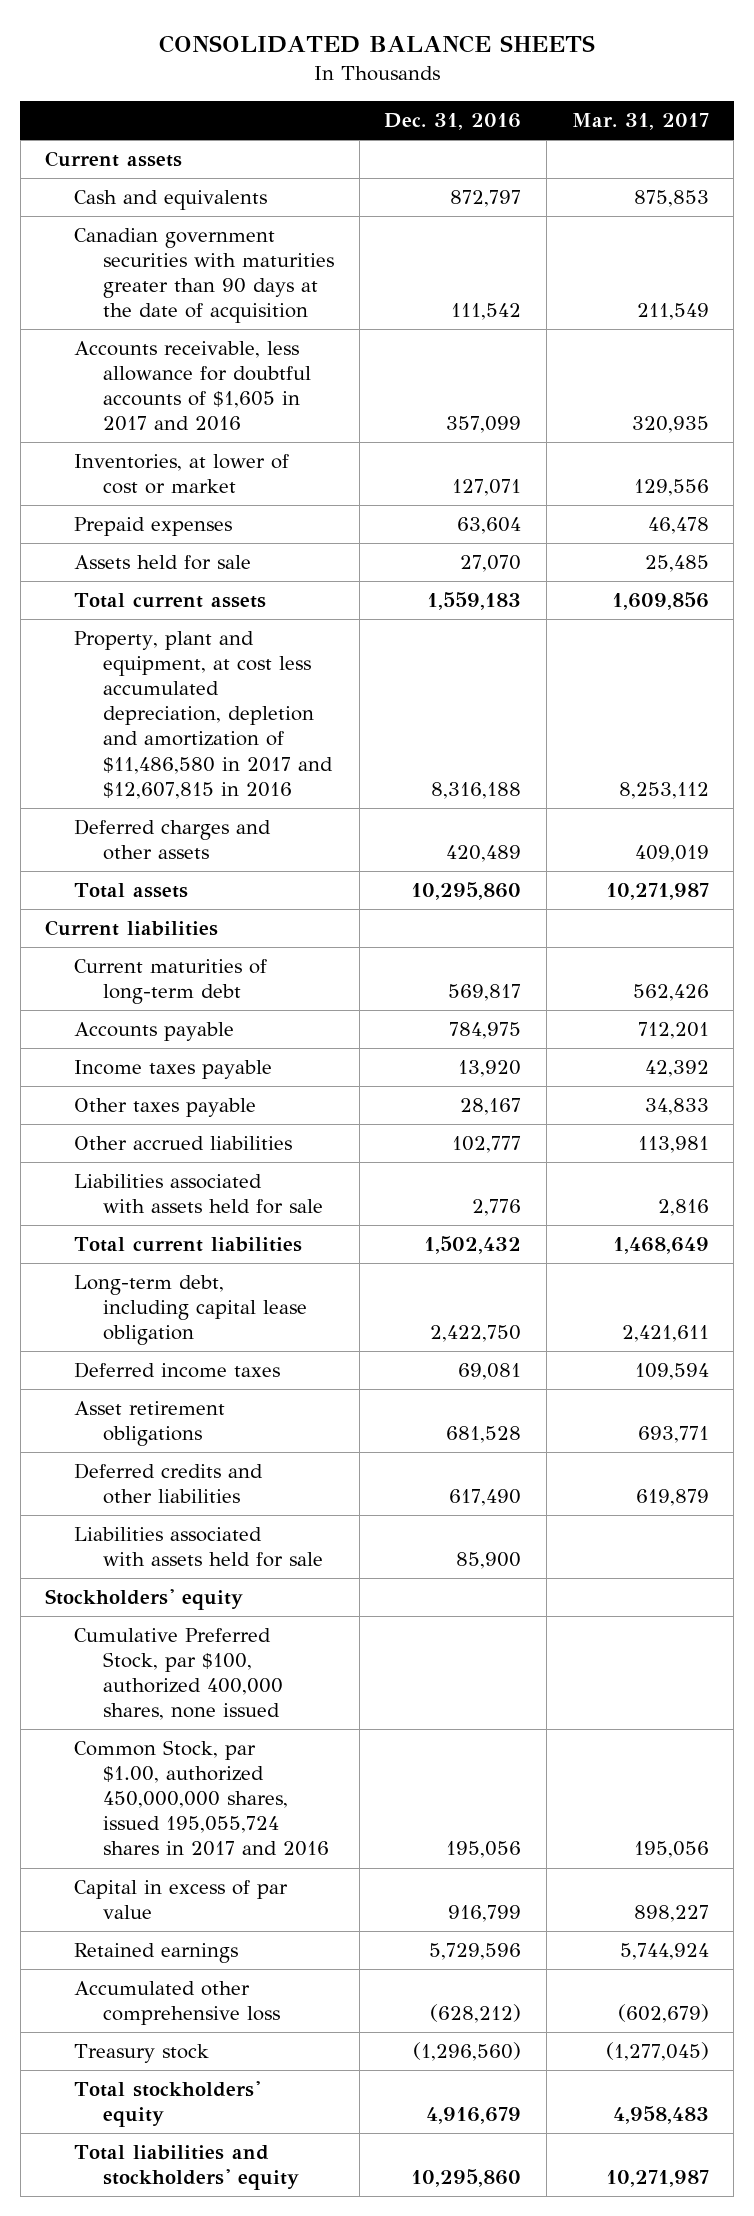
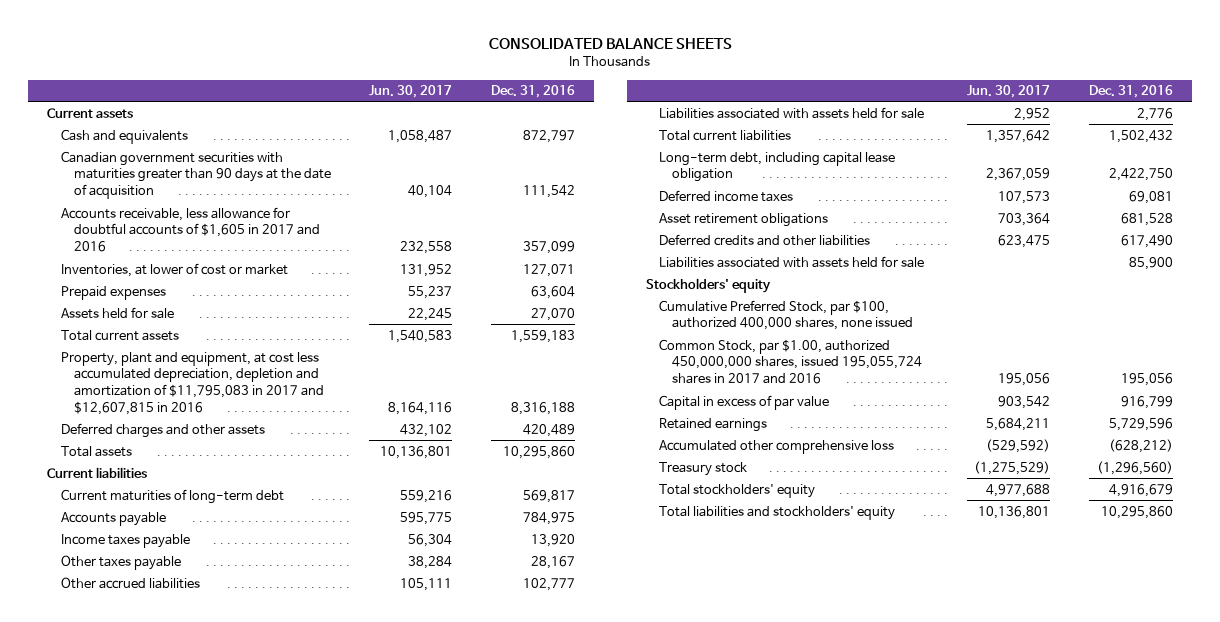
[571,112,709,130] Mar. 31, 2017 -> none
none -> [369,85,453,99] Jun. 30, 2017
[74,631,334,799] Property, plant and equipment, at cost less accumulated depreciation, depletion and amortization of $11,486,580 in 2017 and $12,607,815 in 2016 -> [60,351,324,416] Property, plant and equipment, at cost less accumulated depreciation, depletion and amortization of $11,795,083 in 2017 and $12,607,815 in 2016

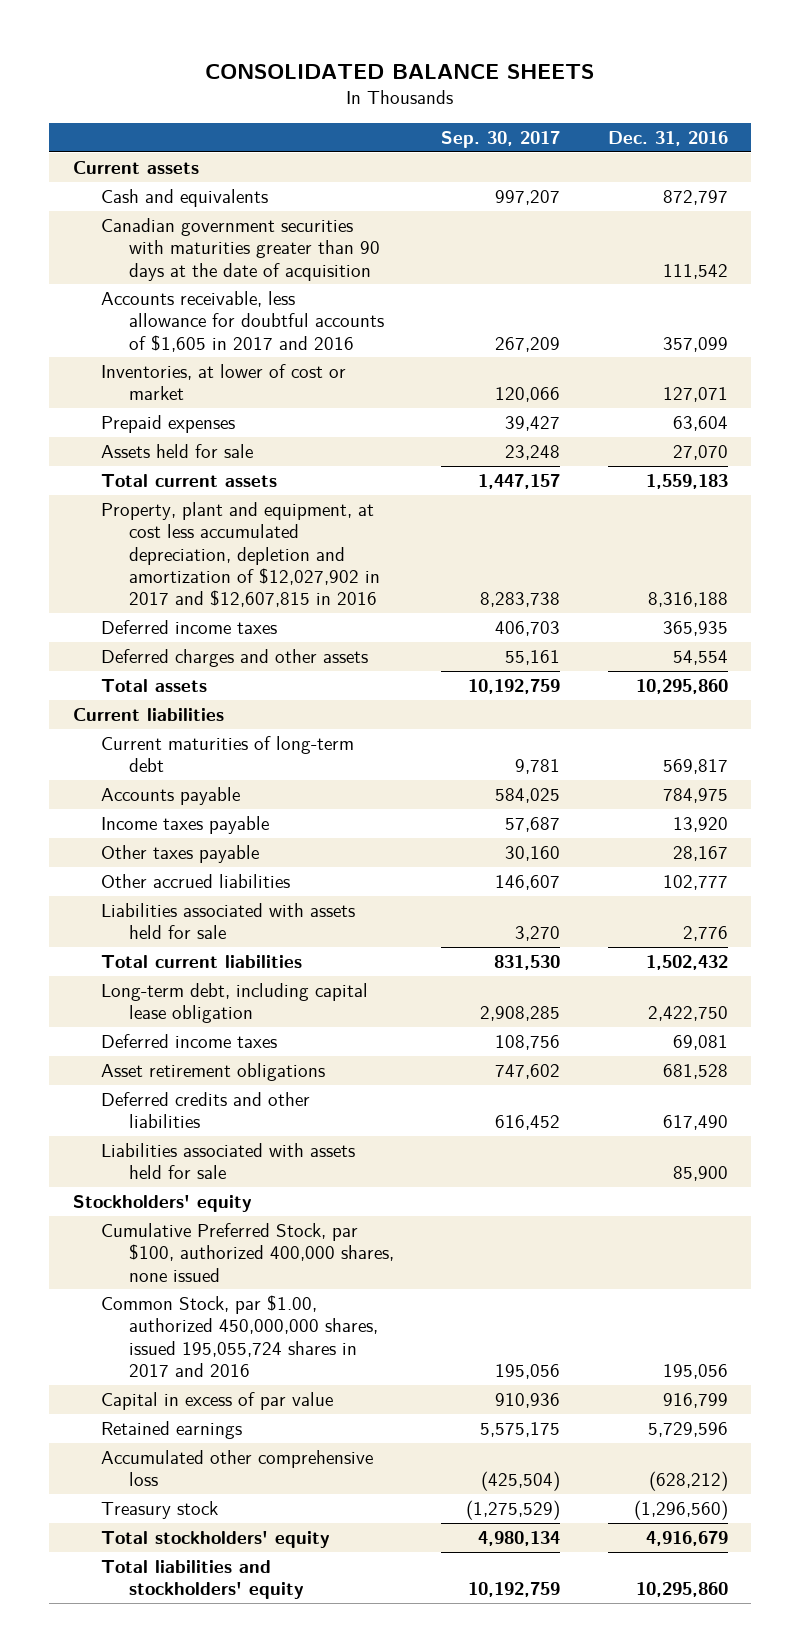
[369,85,453,99] Jun. 30, 2017 -> none
none -> [441,131,561,149] Sep. 30, 2017
[60,351,324,416] Property, plant and equipment, at cost less accumulated depreciation, depletion and amortization of $11,795,083 in 2017 and $12,607,815 in 2016 -> [100,501,380,608] Property, plant and equipment, at cost less accumulated depreciation, depletion and amortization of $12,027,902 in 2017 and $12,607,815 in 2016
none -> [100,619,277,634] Deferred income taxes
[522,423,575,437] 420,489 -> [672,649,728,665] 54,554

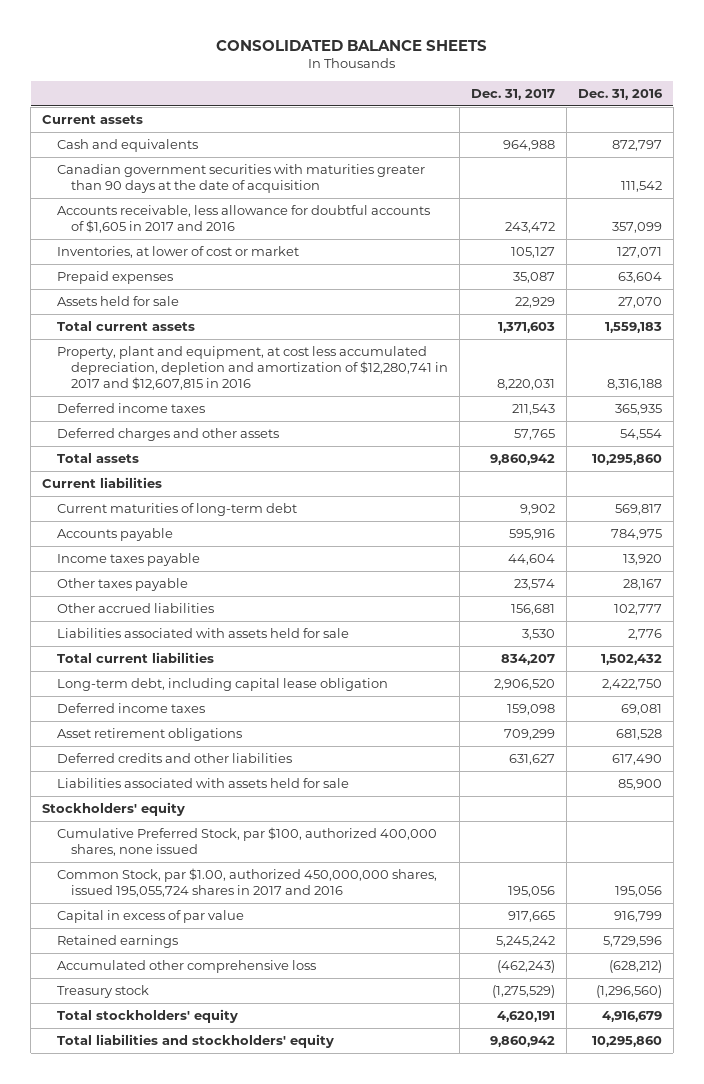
[441,131,561,149] Sep. 30, 2017 -> none
none -> [470,89,555,101] Dec. 31, 2017
[100,501,380,608] Property, plant and equipment, at cost less accumulated depreciation, depletion and amortization of $12,027,902 in 2017 and $12,607,815 in 2016 -> [56,345,448,391] Property, plant and equipment, at cost less accumulated depreciation, depletion and amortization of $12,280,741 in 2017 and $12,607,815 in 2016

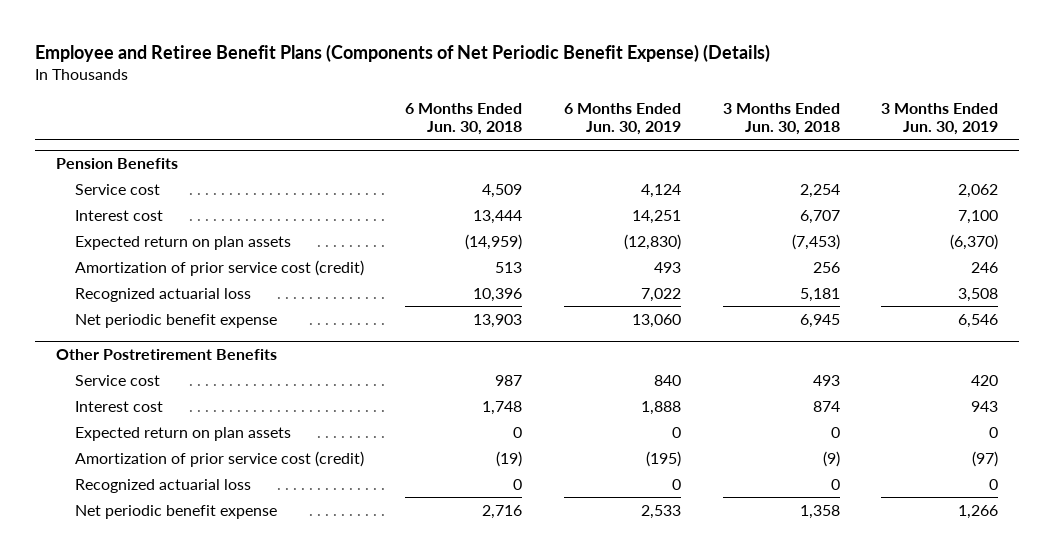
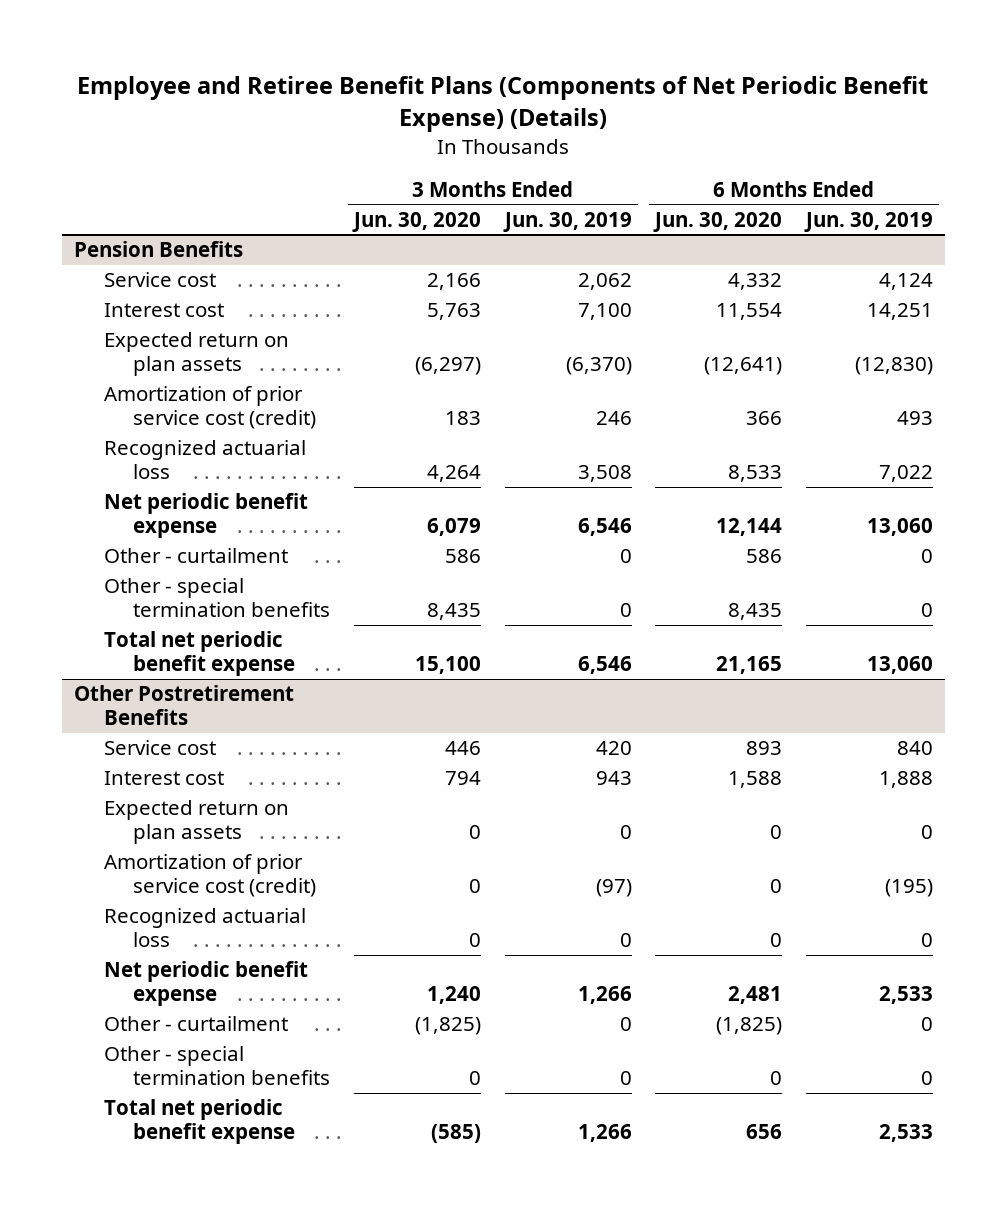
[405,102,523,135] 6 Months Ended Jun. 30, 2018 -> none
[722,102,840,135] 3 Months Ended Jun. 30, 2018 -> none
none -> [352,211,482,232] Jun. 30, 2020
none -> [653,211,783,232] Jun. 30, 2020
none -> [103,548,288,564] Other - curtailment
none -> [103,578,331,618] Other - special termination benefits
none -> [103,631,296,677] Total net periodic benefit expense
none -> [103,1016,288,1032] Other - curtailment
none -> [103,1046,331,1086] Other - special termination benefits
none -> [103,1099,296,1145] Total net periodic benefit expense

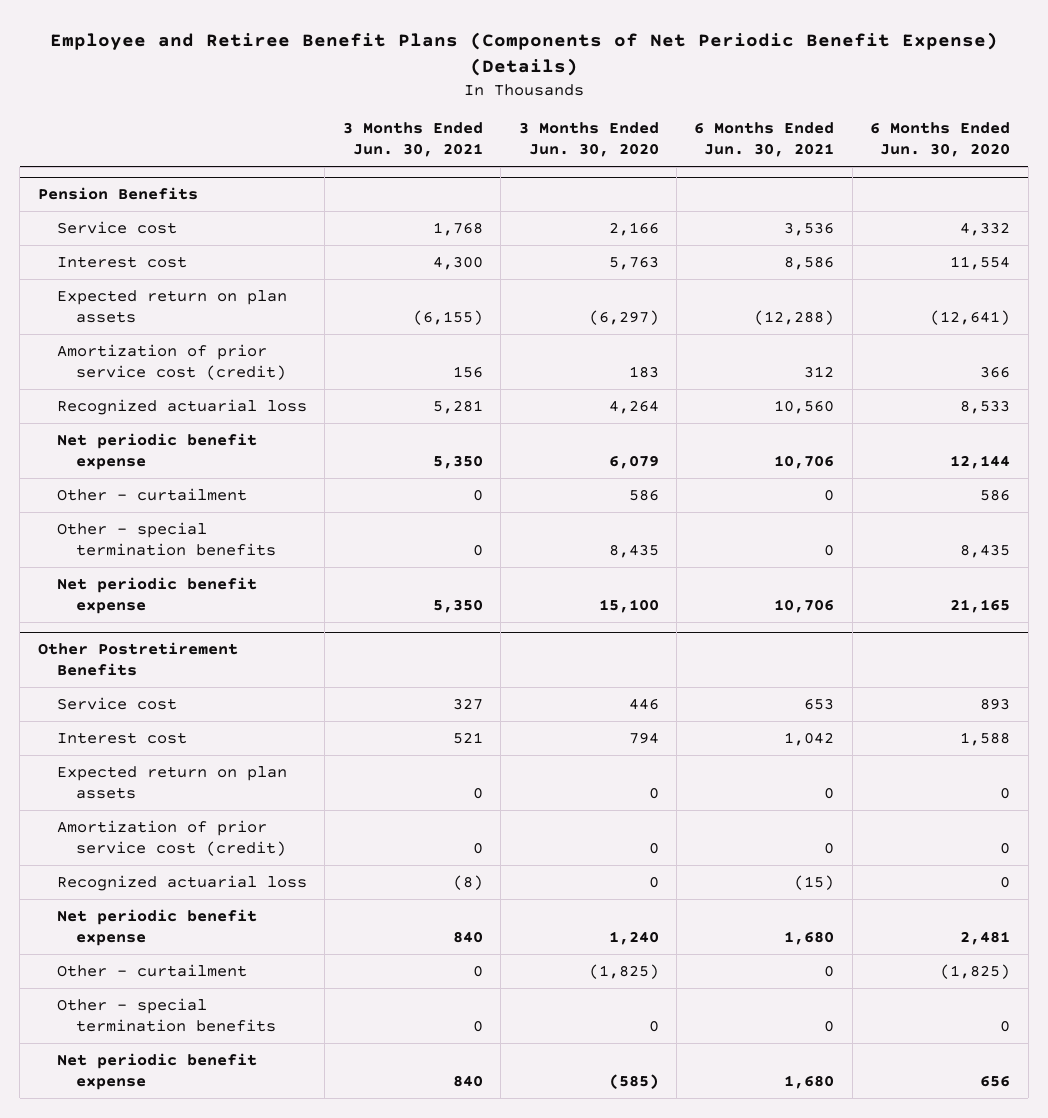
[502,211,632,232] Jun. 30, 2019 -> none
[804,211,934,232] Jun. 30, 2019 -> none
none -> [342,122,483,158] 3 Months Ended Jun. 30, 2021
none -> [694,122,835,158] 6 Months Ended Jun. 30, 2021
[103,631,296,677] Total net periodic benefit expense -> [56,576,257,614] Net periodic benefit expense
[103,1099,296,1145] Total net periodic benefit expense -> [56,1052,257,1090] Net periodic benefit expense

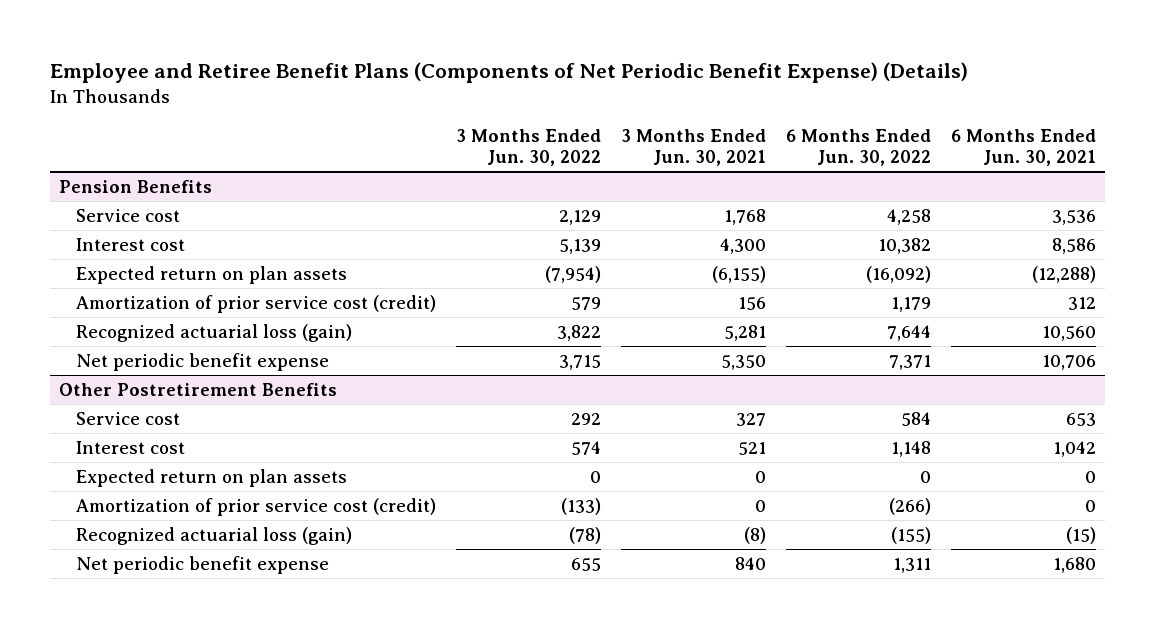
[518,122,659,158] 3 Months Ended Jun. 30, 2020 -> none
[870,122,1011,158] 6 Months Ended Jun. 30, 2020 -> none
none -> [455,128,601,167] 3 Months Ended Jun. 30, 2022
none -> [785,128,931,167] 6 Months Ended Jun. 30, 2022
[56,432,257,470] Net periodic benefit expense -> none
[56,487,247,501] Other - curtailment -> none
[56,521,277,556] Other - special termination benefits -> none
[56,398,307,415] Recognized actuarial loss -> [76,323,353,342] Recognized actuarial loss (gain)
[56,908,257,946] Net periodic benefit expense -> none
[56,963,247,977] Other - curtailment -> none
[56,997,277,1032] Other - special termination benefits -> none
[56,874,307,891] Recognized actuarial loss -> [76,526,353,545] Recognized actuarial loss (gain)

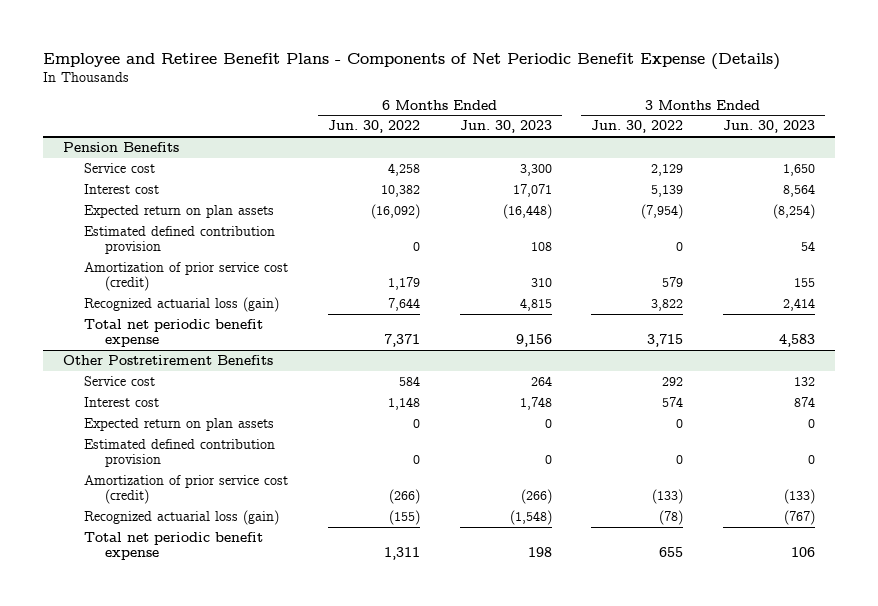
[49,62,968,84] Employee and Retiree Benefit Plans (Components of Net Periodic Benefit Expense) (Details) -> [42,52,780,70] Employee and Retiree Benefit Plans - Components of Net Periodic Benefit Expense (Details)
[620,128,766,167] 3 Months Ended Jun. 30, 2021 -> none
[950,128,1096,167] 6 Months Ended Jun. 30, 2021 -> none
none -> [459,120,552,134] Jun. 30, 2023
none -> [723,120,816,134] Jun. 30, 2023
none -> [84,225,276,255] Estimated defined contribution provision
[76,352,330,371] Net periodic benefit expense -> [84,318,264,348] Total net periodic benefit expense
none -> [84,438,276,468] Estimated defined contribution provision
[76,555,330,574] Net periodic benefit expense -> [84,531,264,561] Total net periodic benefit expense

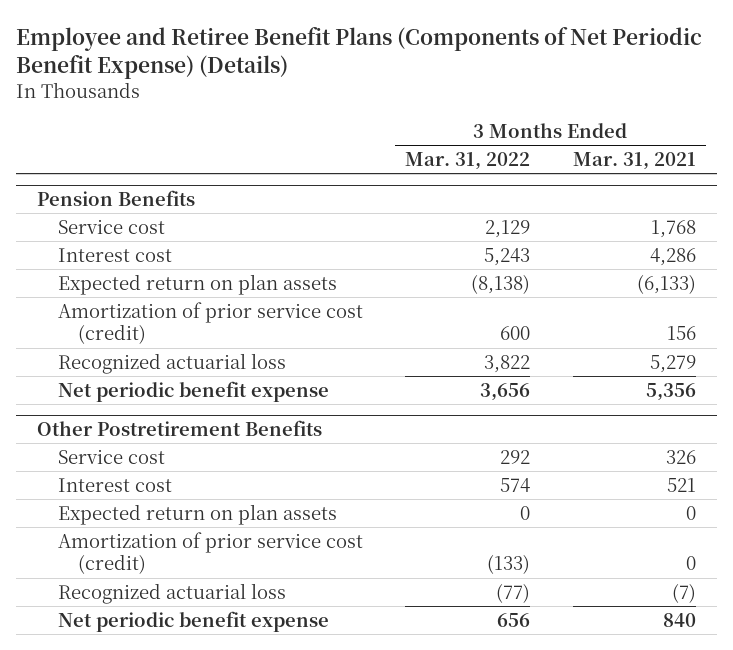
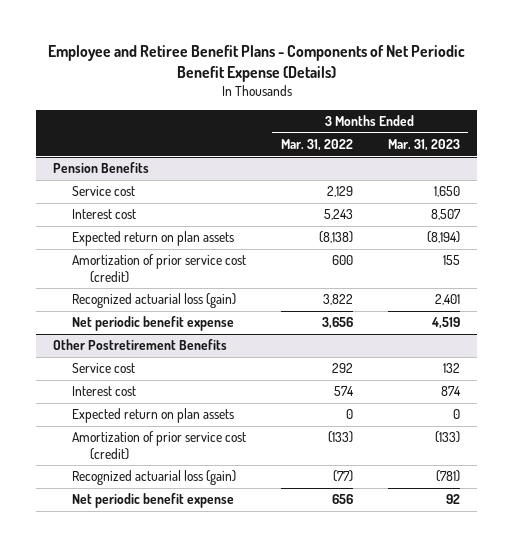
[16,26,703,80] Employee and Retiree Benefit Plans (Components of Net Periodic Benefit Expense) (Details) -> [47,45,465,82] Employee and Retiree Benefit Plans - Components of Net Periodic Benefit Expense (Details)
[572,151,696,170] Mar. 31, 2021 -> none
none -> [387,139,460,152] Mar. 31, 2023
[57,352,286,374] Recognized actuarial loss -> [71,293,236,309] Recognized actuarial loss (gain)
[57,582,286,604] Recognized actuarial loss -> [71,470,236,486] Recognized actuarial loss (gain)

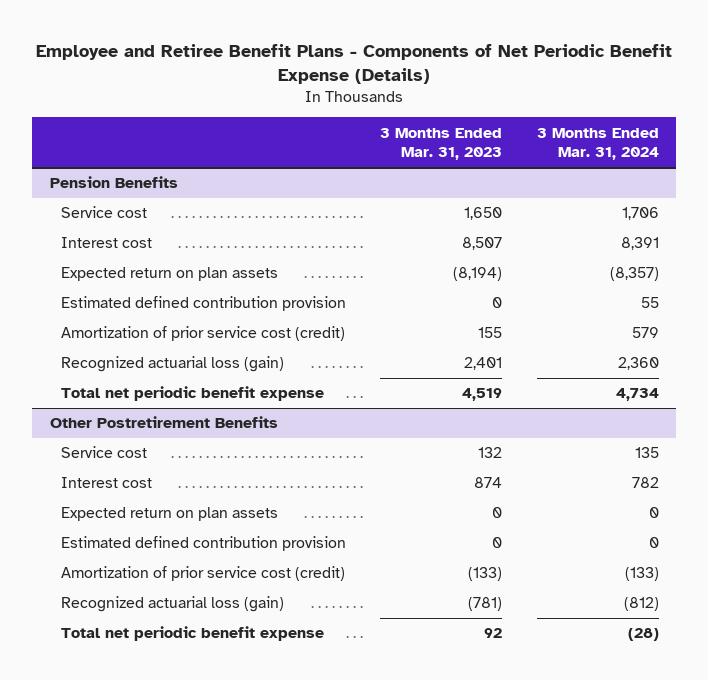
[280,139,353,152] Mar. 31, 2022 -> none
none -> [536,127,659,161] 3 Months Ended Mar. 31, 2024
none -> [60,296,346,312] Estimated defined contribution provision
[71,316,234,332] Net periodic benefit expense -> [60,386,324,402] Total net periodic benefit expense
none -> [60,536,346,552] Estimated defined contribution provision
[71,493,234,509] Net periodic benefit expense -> [60,626,324,642] Total net periodic benefit expense

